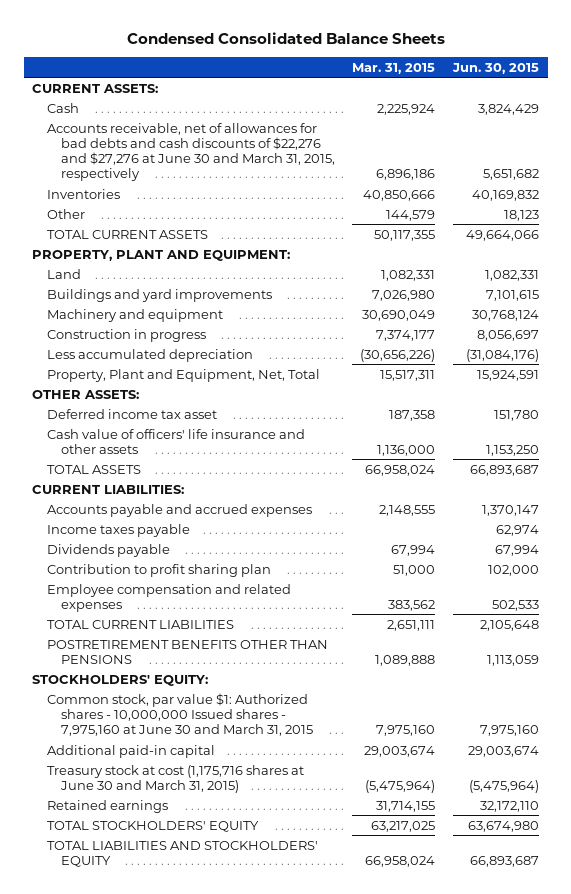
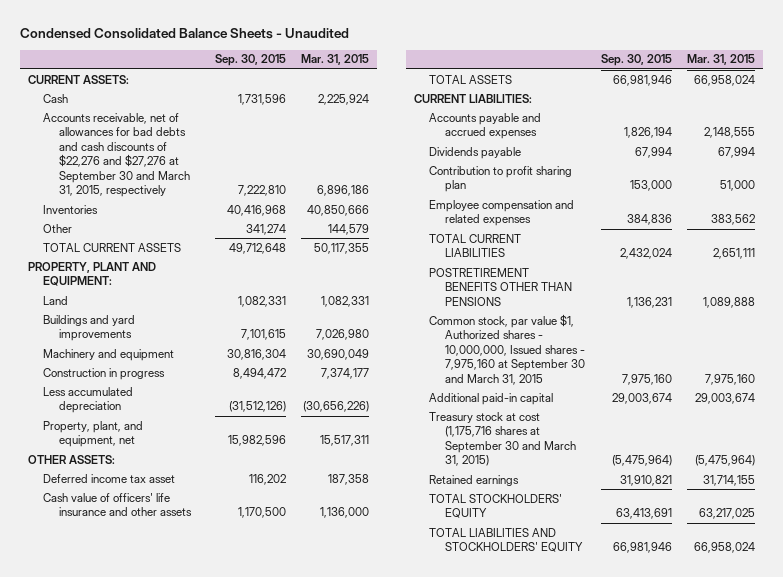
[126,31,445,44] Condensed Consolidated Balance Sheets -> [19,27,349,39] Condensed Consolidated Balance Sheets - Unaudited
[451,62,539,74] Jun. 30, 2015 -> none
none -> [214,54,286,67] Sep. 30, 2015
[46,122,335,182] Accounts receivable, net of allowances for bad debts and cash discounts of $22,276 and $27,276 at June 30 and March 31, 2015, respectively -> [43,112,190,198] Accounts receivable, net of allowances for bad debts and cash discounts of $22,276 and $27,276 at September 30 and March 31, 2015, respectively
[46,368,320,382] Property, Plant and Equipment, Net, Total -> [43,420,144,448] Property, plant, and equipment, net
[46,523,190,537] Income taxes payable -> none
[32,674,209,686] STOCKHOLDERS' EQUITY: -> none
[46,692,313,736] Common stock, par value $1: Authorized shares - 10,000,000 Issued shares - 7,975,160 at June 30 and March 31, 2015 -> [429,313,585,385] Common stock, par value $1, Authorized shares - 10,000,000, Issued shares - 7,975,160 at September 30 and March 31, 2015
[46,764,304,793] Treasury stock at cost (1,175,716 shares at June 30 and March 31, 2015) -> [429,411,576,467] Treasury stock at cost (1,175,716 shares at September 30 and March 31, 2015)

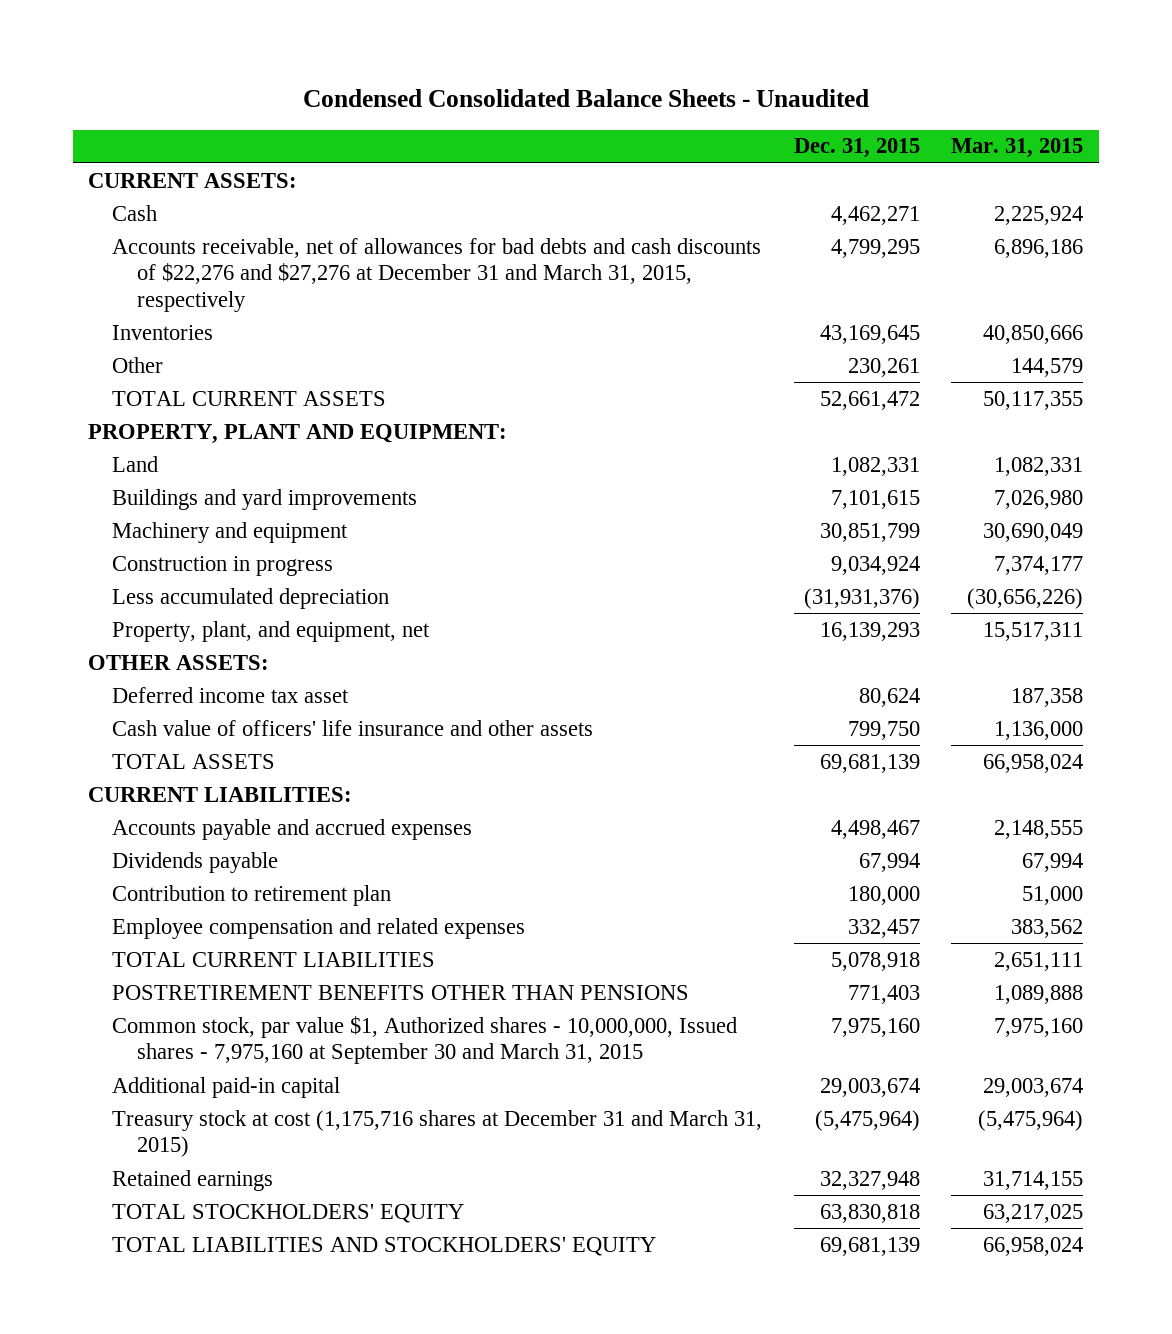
[214,54,286,67] Sep. 30, 2015 -> none
none -> [793,138,920,159] Dec. 31, 2015
[43,112,190,198] Accounts receivable, net of allowances for bad debts and cash discounts of $22,276 and $27,276 at September 30 and March 31, 2015, respectively -> [112,237,762,313] Accounts receivable, net of allowances for bad debts and cash discounts of $22,276 and $27,276 at December 31 and March 31, 2015, respectively
[429,165,573,193] Contribution to profit sharing plan -> [112,884,392,906] Contribution to retirement plan
[429,411,576,467] Treasury stock at cost (1,175,716 shares at September 30 and March 31, 2015) -> [112,1109,763,1158] Treasury stock at cost (1,175,716 shares at December 31 and March 31, 2015)

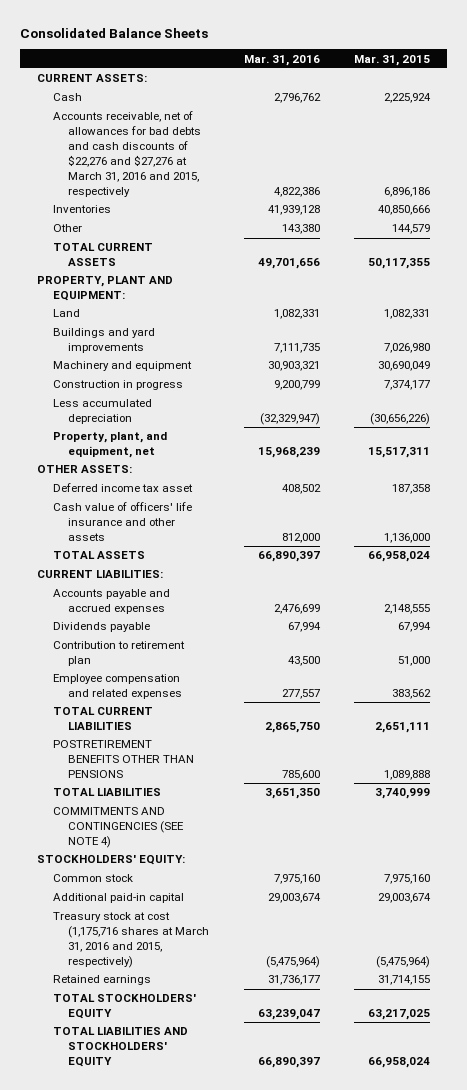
[302,89,869,108] Condensed Consolidated Balance Sheets - Unaudited -> [19,27,208,38] Consolidated Balance Sheets
[793,138,920,159] Dec. 31, 2015 -> none
none -> [243,54,320,66] Mar. 31, 2016
[112,237,762,313] Accounts receivable, net of allowances for bad debts and cash discounts of $22,276 and $27,276 at December 31 and March 31, 2015, respectively -> [52,111,202,197] Accounts receivable, net of allowances for bad debts and cash discounts of $22,276 and $27,276 at March 31, 2016 and 2015, respectively
none -> [52,788,161,797] TOTAL LIABILITIES
none -> [52,807,185,849] COMMITMENTS AND CONTINGENCIES (SEE NOTE 4)
none -> [37,855,186,866] STOCKHOLDERS' EQUITY:
[112,1015,738,1065] Common stock, par value $1, Authorized shares - 10,000,000, Issued shares - 7,975,160 at September 30 and March 31, 2015 -> [52,874,133,883] Common stock
[112,1109,763,1158] Treasury stock at cost (1,175,716 shares at December 31 and March 31, 2015) -> [52,912,210,969] Treasury stock at cost (1,175,716 shares at March 31, 2016 and 2015, respectively)

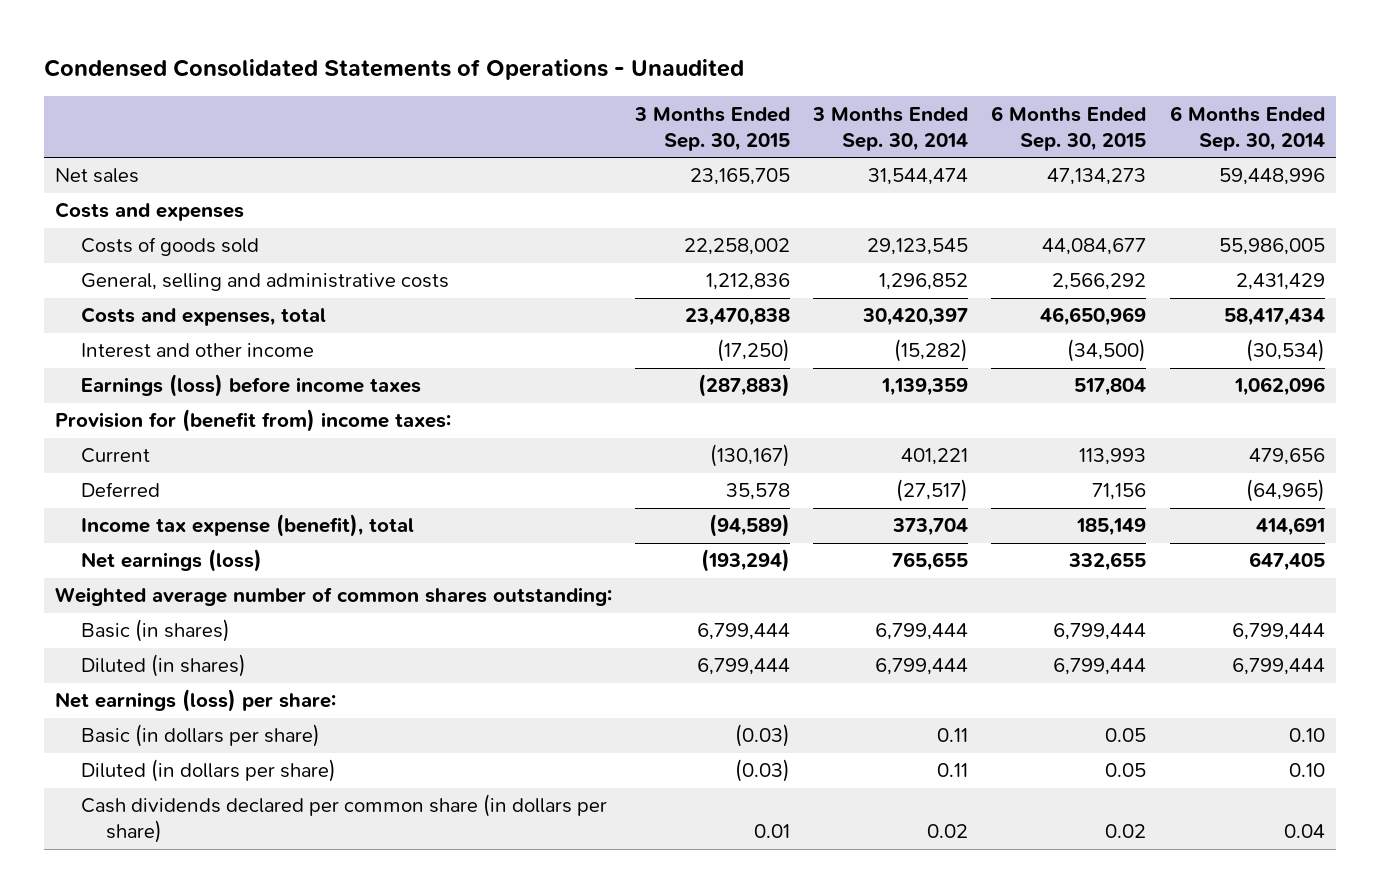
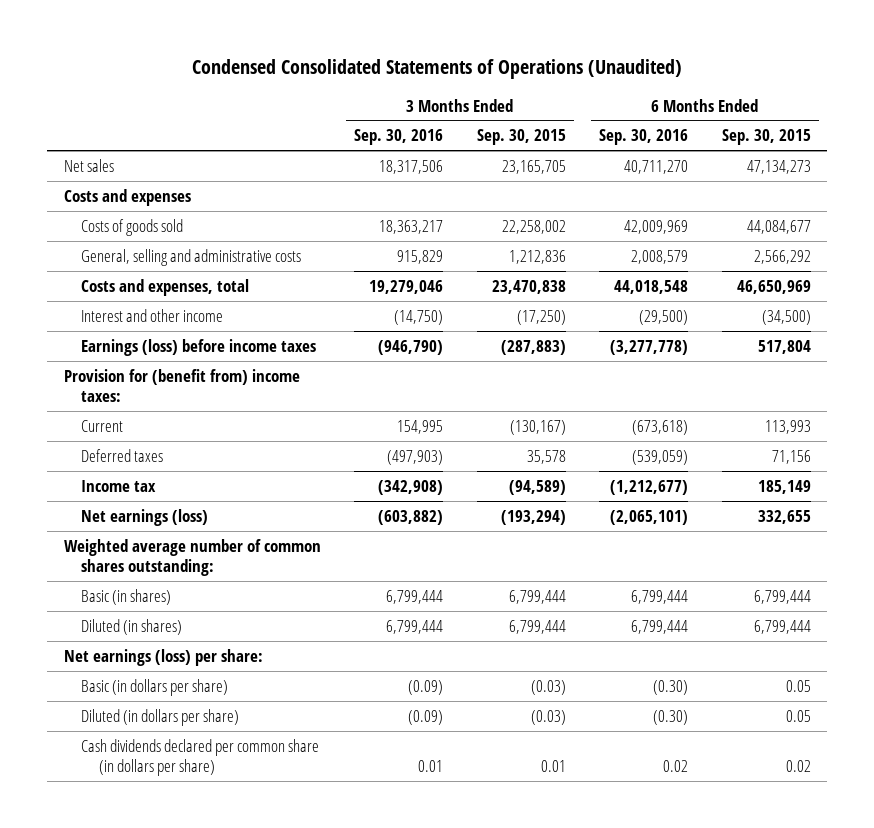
[43,58,744,80] Condensed Consolidated Statements of Operations - Unaudited -> [192,58,683,79] Condensed Consolidated Statements of Operations (Unaudited)
[812,106,969,151] 3 Months Ended Sep. 30, 2014 -> none
[1169,105,1325,151] 6 Months Ended Sep. 30, 2014 -> none
none -> [354,129,444,146] Sep. 30, 2016
none -> [599,129,689,146] Sep. 30, 2016
[80,482,160,498] Deferred -> [81,448,164,462] Deferred taxes
[80,514,414,538] Income tax expense (benefit), total -> [81,479,157,492] Income tax

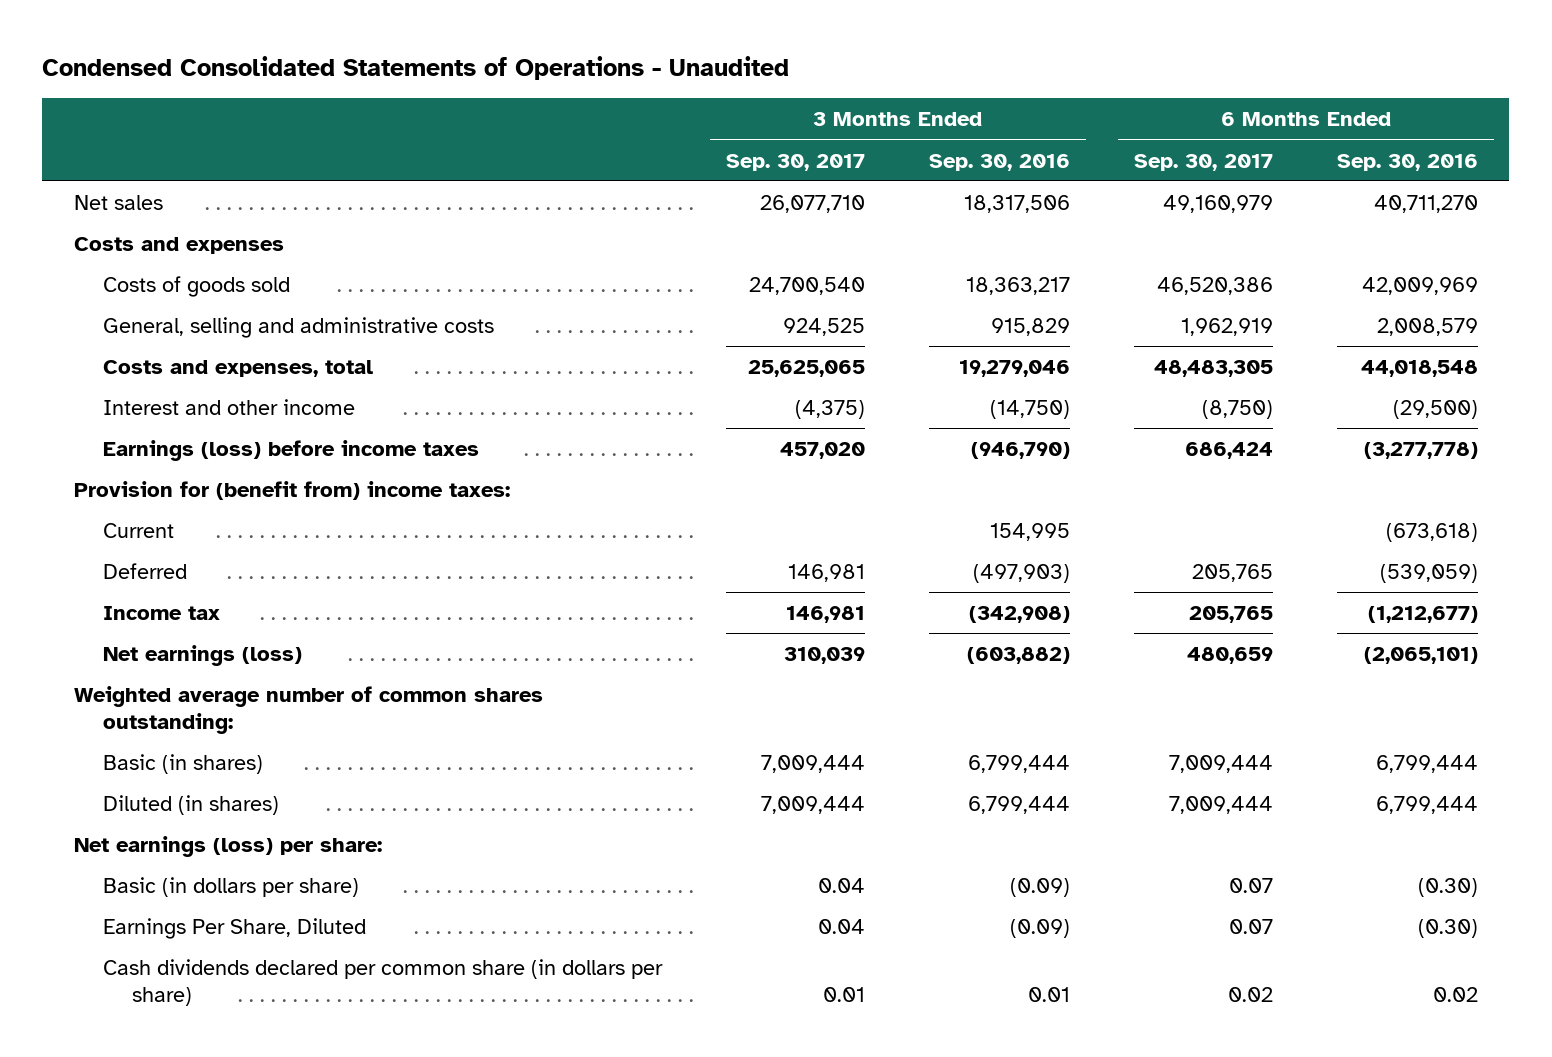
[192,58,683,79] Condensed Consolidated Statements of Operations (Unaudited) -> [42,56,790,81] Condensed Consolidated Statements of Operations - Unaudited
[476,129,566,146] Sep. 30, 2015 -> none
[721,129,811,146] Sep. 30, 2015 -> none
none -> [726,153,866,171] Sep. 30, 2017
none -> [1133,153,1273,171] Sep. 30, 2017
[81,448,164,462] Deferred taxes -> [103,563,188,580] Deferred
[81,708,240,726] Diluted (in dollars per share) -> [103,918,367,940] Earnings Per Share, Diluted

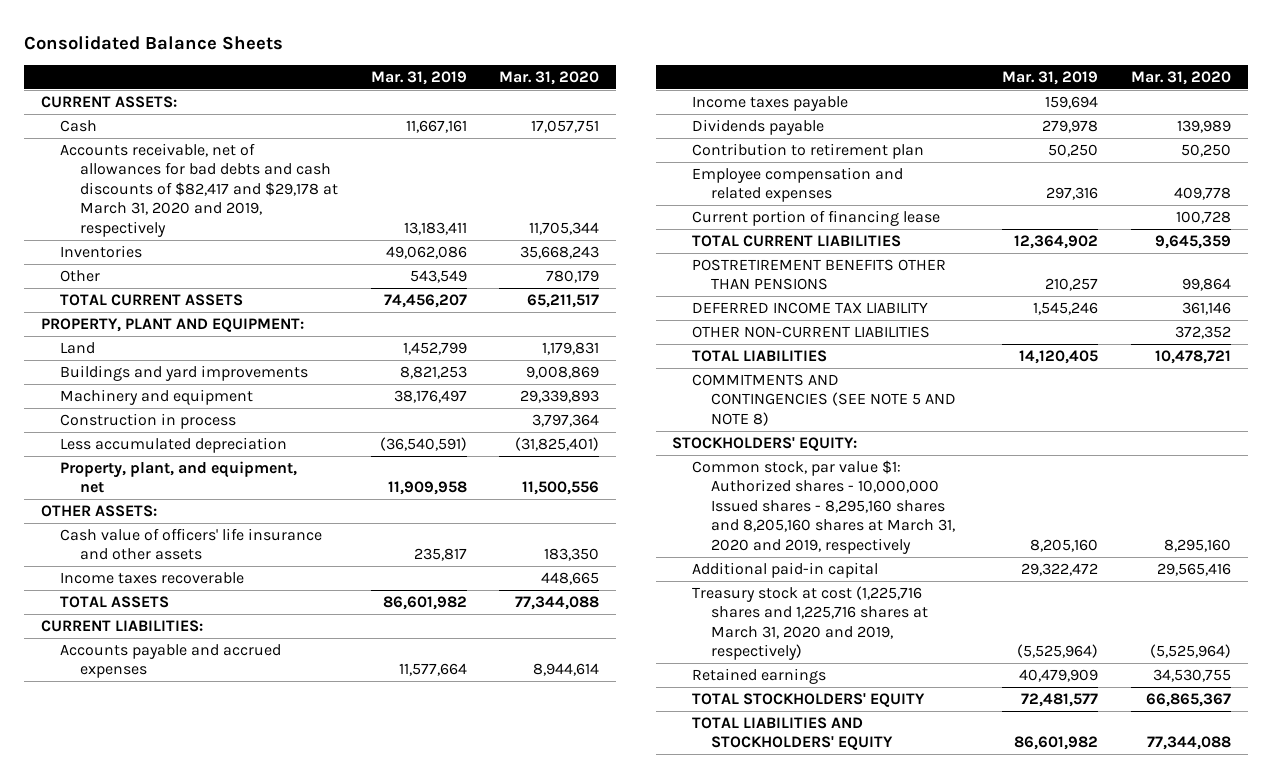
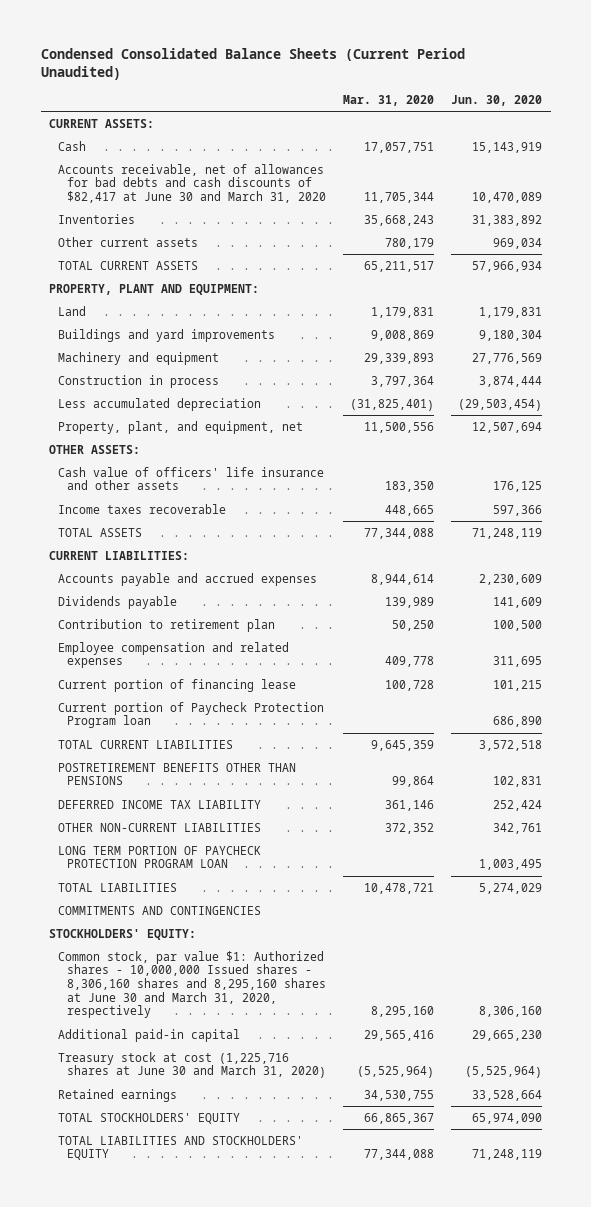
[24,34,284,50] Consolidated Balance Sheets -> [40,47,465,80] Condensed Consolidated Balance Sheets (Current Period Unaudited)
[370,70,467,85] Mar. 31, 2019 -> none
none -> [451,95,543,107] Jun. 30, 2020
[60,143,338,237] Accounts receivable, net of allowances for bad debts and cash discounts of $82,417 and $29,178 at March 31, 2020 and 2019, respectively -> [58,163,326,204] Accounts receivable, net of allowances for bad debts and cash discounts of $82,417 at June 30 and March 31, 2020
[60,270,101,283] Other -> [58,236,199,247] Other current assets
[691,96,848,112] Income taxes payable -> none
none -> [58,701,325,729] Current portion of Paycheck Protection Program loan
none -> [58,845,262,869] LONG TERM PORTION OF PAYCHECK PROTECTION PROGRAM LOAN
[691,374,957,426] COMMITMENTS AND CONTINGENCIES (SEE NOTE 5 AND NOTE 8) -> [58,905,262,915] COMMITMENTS AND CONTINGENCIES
[691,460,956,554] Common stock, par value $1: Authorized shares - 10,000,000 Issued shares - 8,295,160 shares and 8,205,160 shares at March 31, 2020 and 2019, respectively -> [58,950,326,1019] Common stock, par value $1: Authorized shares - 10,000,000 Issued shares - 8,306,160 shares and 8,295,160 shares at June 30 and March 31, 2020, respectively
[691,586,929,661] Treasury stock at cost (1,225,716 shares and 1,225,716 shares at March 31, 2020 and 2019, respectively) -> [58,1051,326,1079] Treasury stock at cost (1,225,716 shares at June 30 and March 31, 2020)

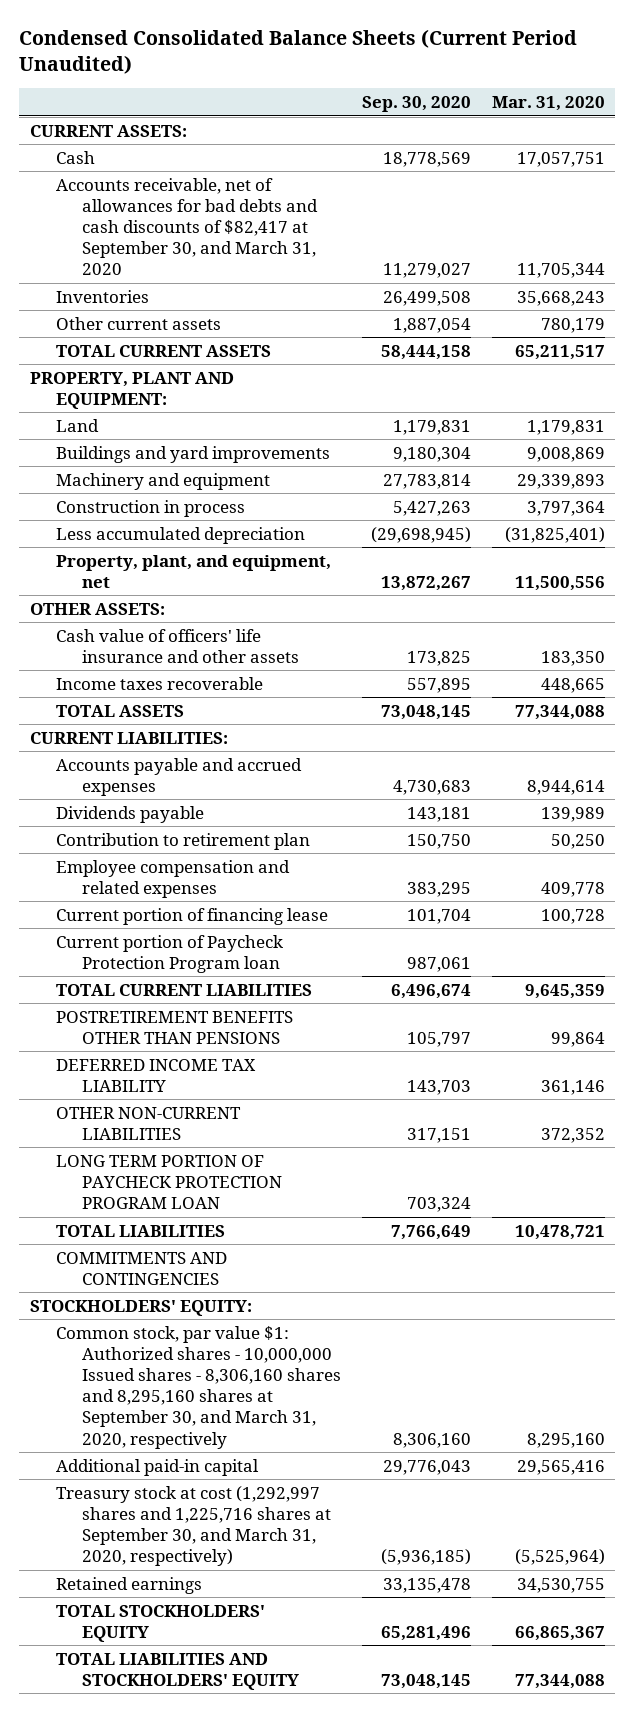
[451,95,543,107] Jun. 30, 2020 -> none
none -> [362,96,472,113] Sep. 30, 2020
[58,163,326,204] Accounts receivable, net of allowances for bad debts and cash discounts of $82,417 at June 30 and March 31, 2020 -> [55,177,319,276] Accounts receivable, net of allowances for bad debts and cash discounts of $82,417 at September 30, and March 31, 2020
[58,950,326,1019] Common stock, par value $1: Authorized shares - 10,000,000 Issued shares - 8,306,160 shares and 8,295,160 shares at June 30 and March 31, 2020, respectively -> [55,1325,342,1449] Common stock, par value $1: Authorized shares - 10,000,000 Issued shares - 8,306,160 shares and 8,295,160 shares at September 30, and March 31, 2020, respectively
[58,1051,326,1079] Treasury stock at cost (1,225,716 shares at June 30 and March 31, 2020) -> [55,1485,332,1567] Treasury stock at cost (1,292,997 shares and 1,225,716 shares at September 30, and March 31, 2020, respectively)

